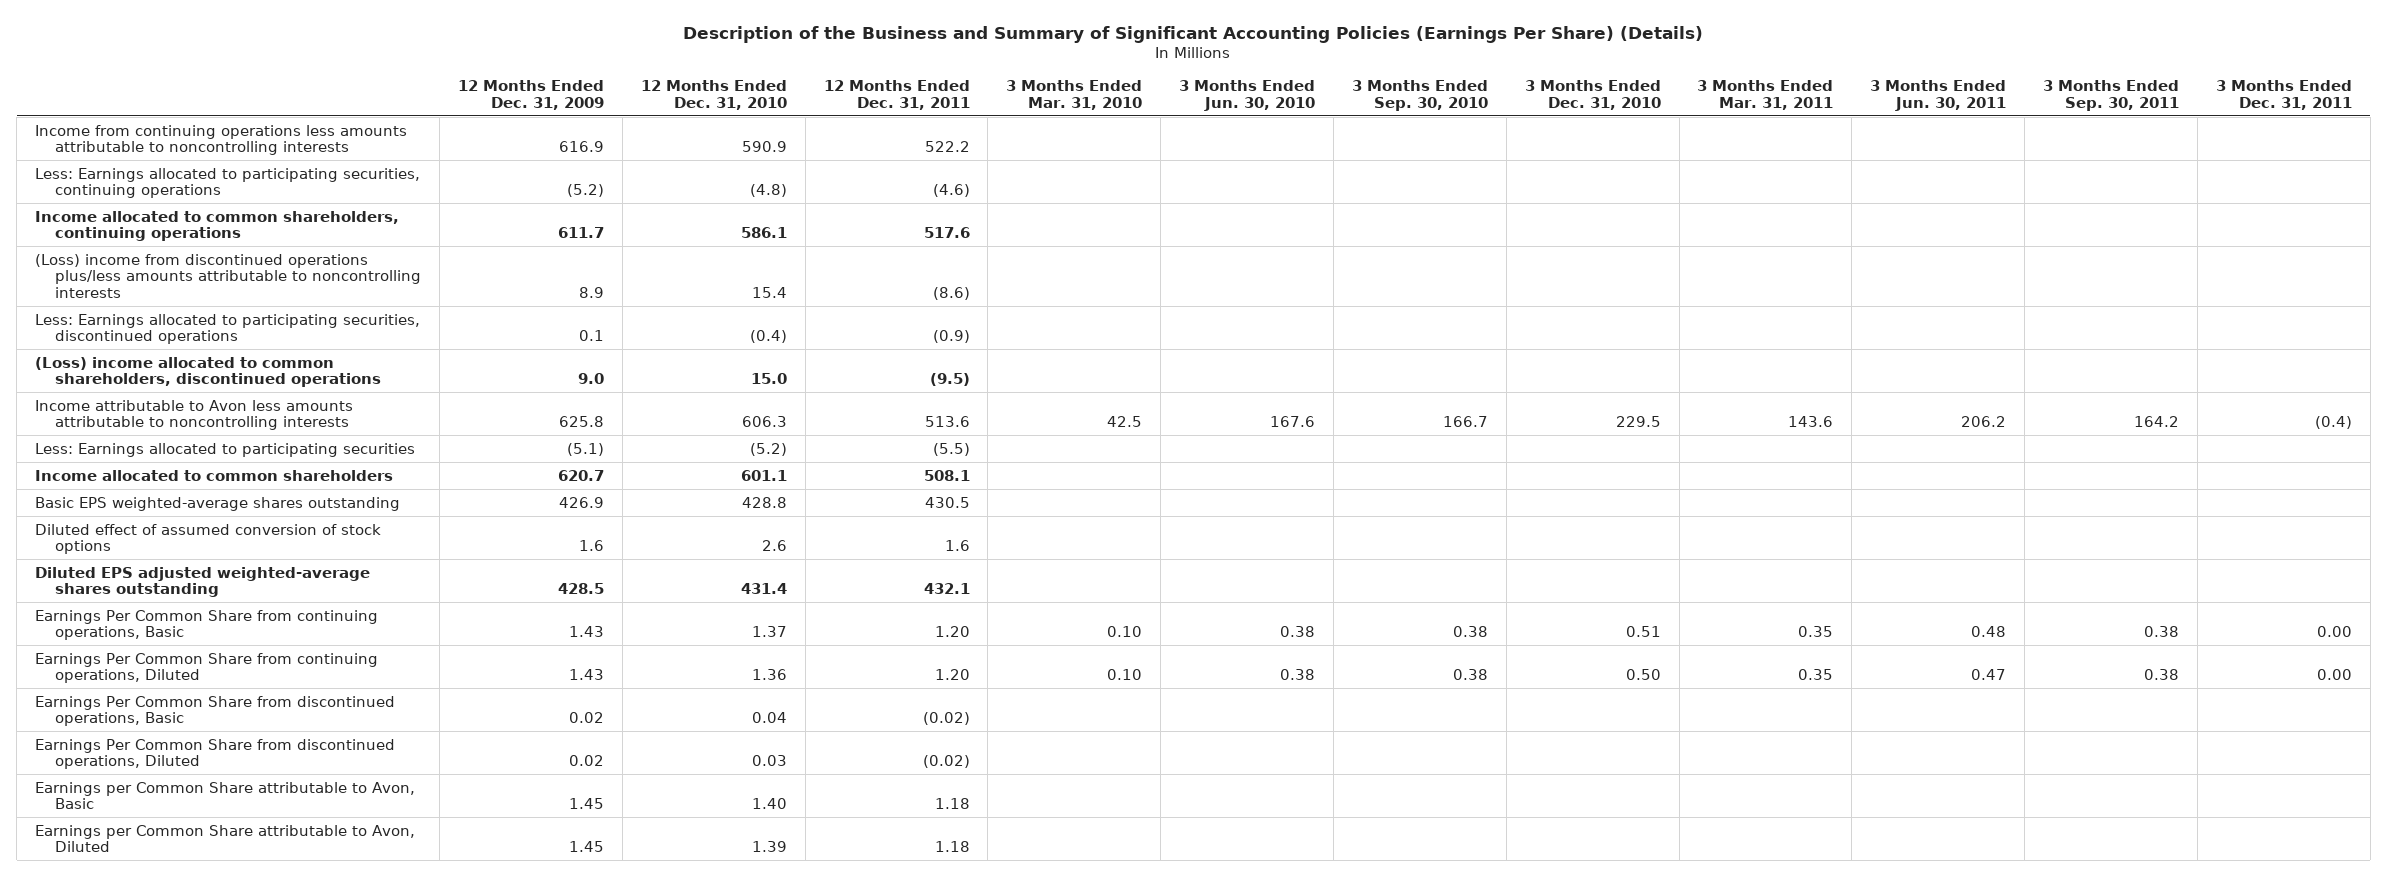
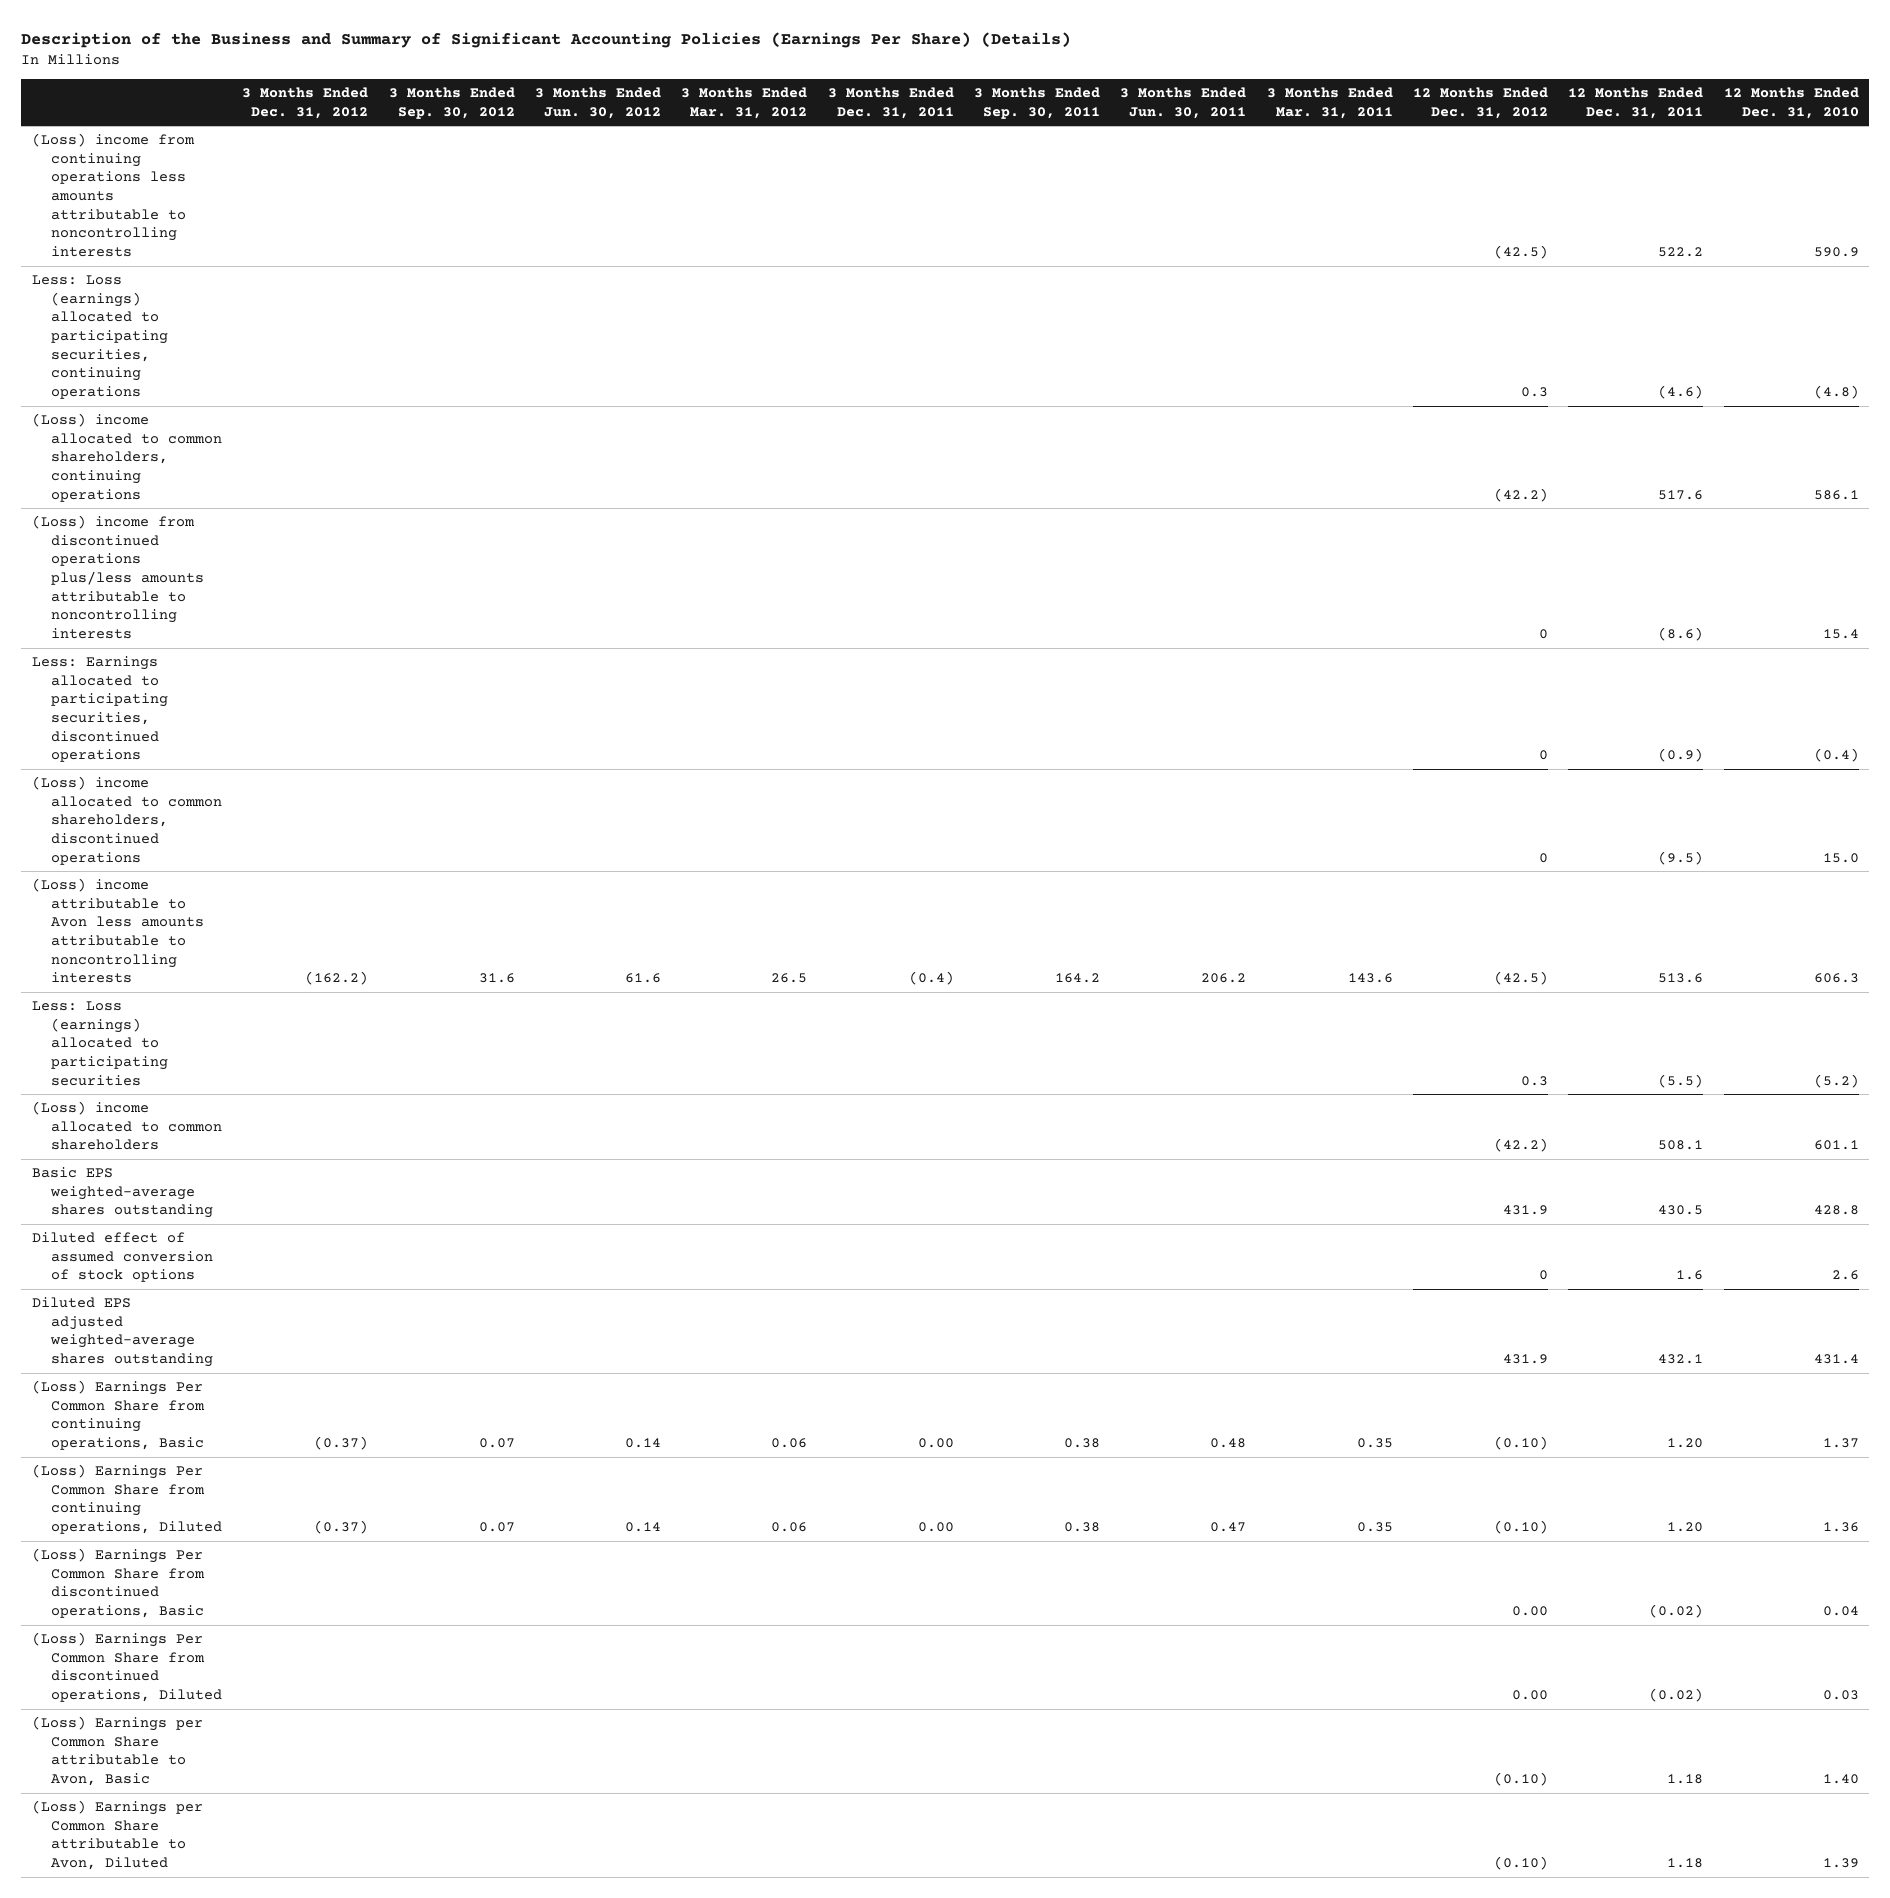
[457,80,604,110] 12 Months Ended Dec. 31, 2009 -> none
[1006,80,1143,110] 3 Months Ended Mar. 31, 2010 -> none
[1179,80,1316,111] 3 Months Ended Jun. 30, 2010 -> none
[1351,80,1488,111] 3 Months Ended Sep. 30, 2010 -> none
[1524,80,1661,110] 3 Months Ended Dec. 31, 2010 -> none
none -> [242,87,369,119] 3 Months Ended Dec. 31, 2012
none -> [388,87,515,119] 3 Months Ended Sep. 30, 2012
none -> [535,87,662,119] 3 Months Ended Jun. 30, 2012
none -> [681,87,808,119] 3 Months Ended Mar. 31, 2012
none -> [1413,87,1549,119] 12 Months Ended Dec. 31, 2012
[34,124,407,156] Income from continuing operations less amounts attributable to noncontrolling interests -> [31,133,195,258] (Loss) income from continuing operations less amounts attributable to noncontrolling interests
[34,167,420,199] Less: Earnings allocated to participating securities, continuing operations -> [31,275,168,400] Less: Loss (earnings) allocated to participating securities, continuing operations
[34,210,399,242] Income allocated to common shareholders, continuing operations -> [31,413,222,502] (Loss) income allocated to common shareholders, continuing operations
[34,399,353,431] Income attributable to Avon less amounts attributable to noncontrolling interests -> [31,878,204,984] (Loss) income attributable to Avon less amounts attributable to noncontrolling interests
[34,442,415,457] Less: Earnings allocated to participating securities -> [31,1001,168,1086] Less: Loss (earnings) allocated to participating securities
[34,469,393,481] Income allocated to common shareholders -> [31,1101,222,1151] (Loss) income allocated to common shareholders
[34,609,378,641] Earnings Per Common Share from continuing operations, Basic -> [31,1380,205,1451] (Loss) Earnings Per Common Share from continuing operations, Basic
[34,652,378,684] Earnings Per Common Share from continuing operations, Diluted -> [31,1464,222,1535] (Loss) Earnings Per Common Share from continuing operations, Diluted
[34,695,395,727] Earnings Per Common Share from discontinued operations, Basic -> [31,1548,205,1619] (Loss) Earnings Per Common Share from discontinued operations, Basic
[34,738,395,770] Earnings Per Common Share from discontinued operations, Diluted -> [31,1632,222,1703] (Loss) Earnings Per Common Share from discontinued operations, Diluted
[34,781,415,810] Earnings per Common Share attributable to Avon, Basic -> [31,1716,203,1787] (Loss) Earnings per Common Share attributable to Avon, Basic
[34,824,415,853] Earnings per Common Share attributable to Avon, Diluted -> [31,1800,203,1871] (Loss) Earnings per Common Share attributable to Avon, Diluted

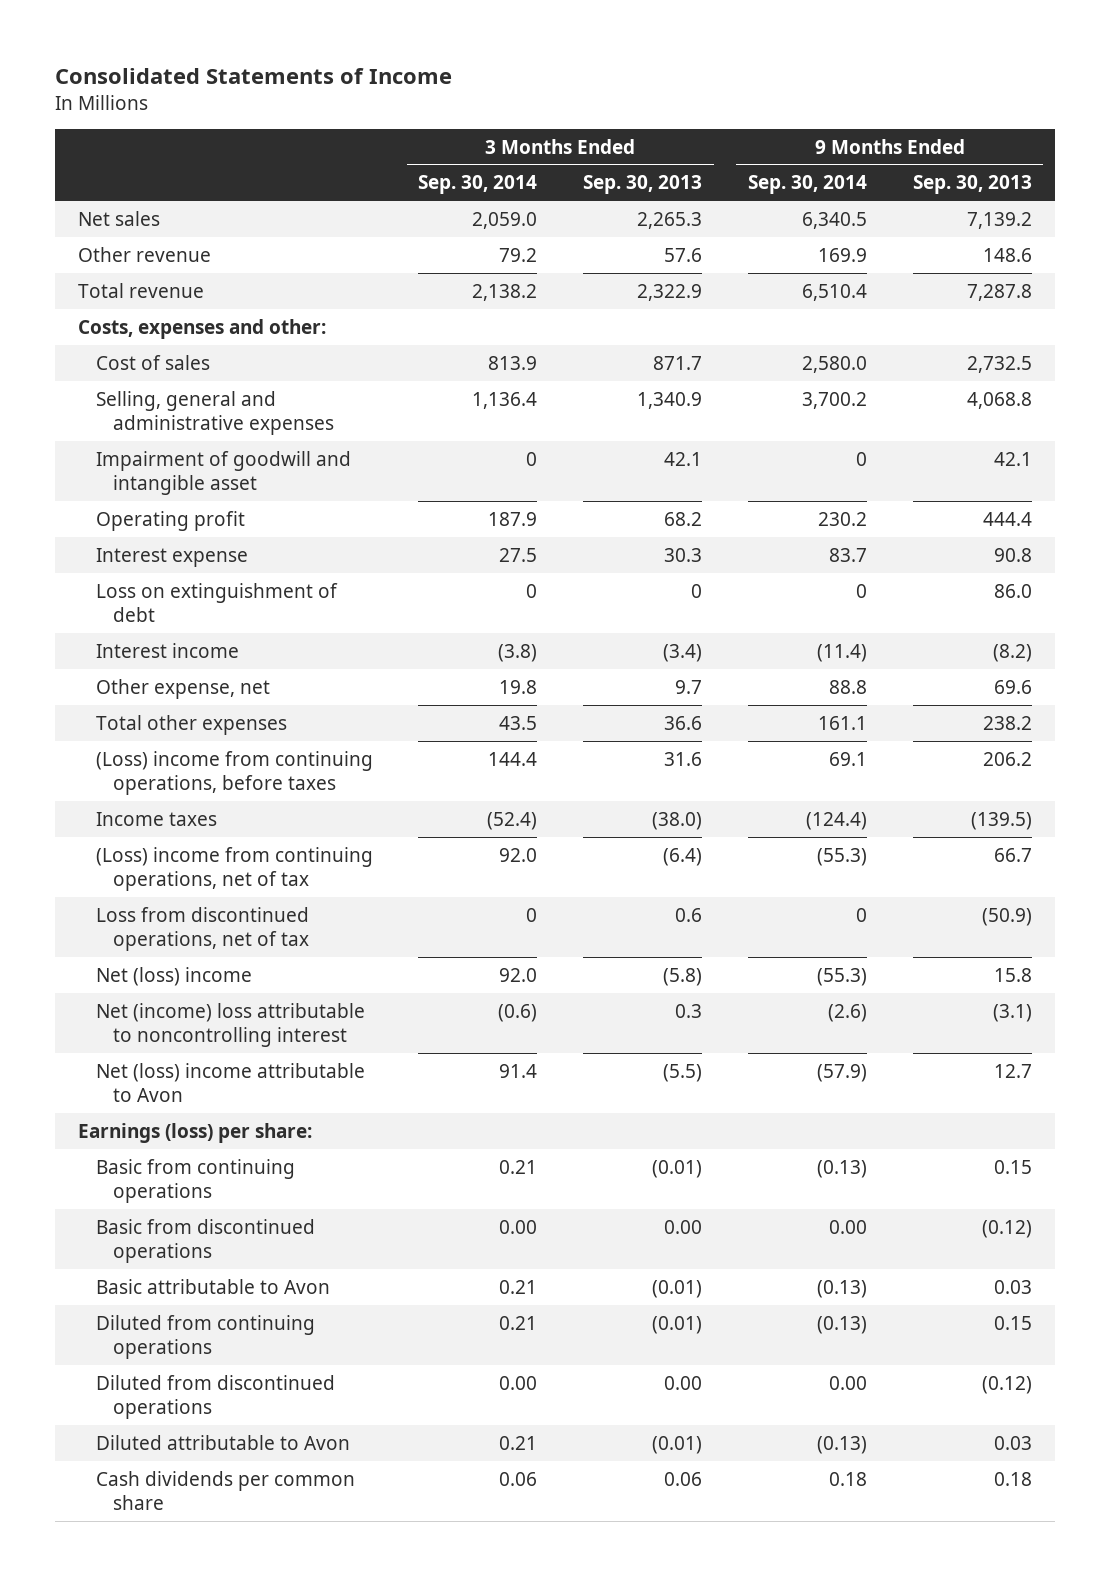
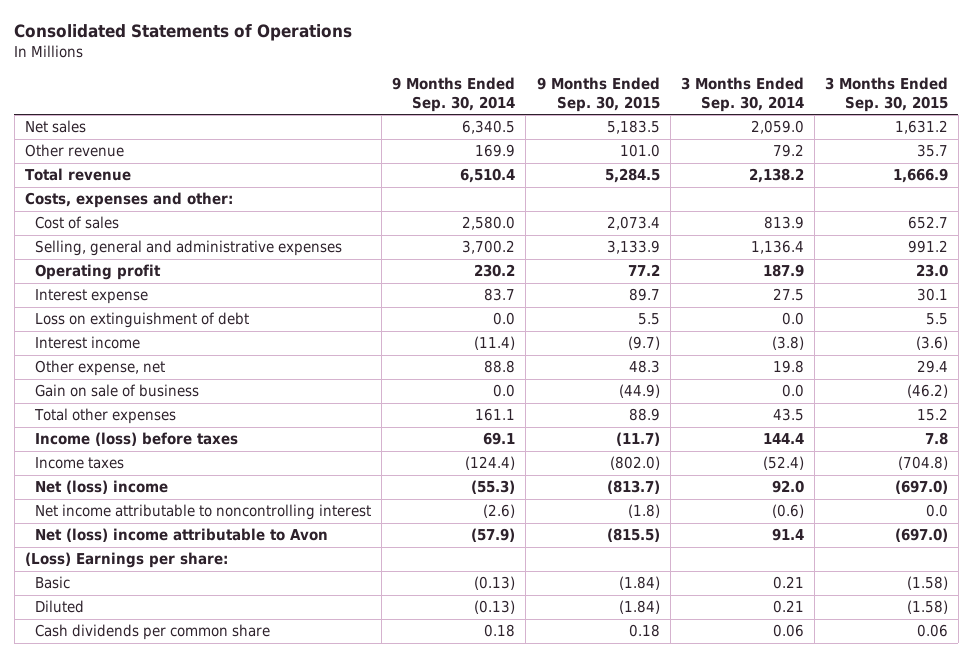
[54,68,452,85] Consolidated Statements of Income -> [14,24,353,42] Consolidated Statements of Operations
[583,175,703,195] Sep. 30, 2013 -> none
[912,175,1032,195] Sep. 30, 2013 -> none
none -> [536,76,660,112] 9 Months Ended Sep. 30, 2015
none -> [824,76,948,112] 3 Months Ended Sep. 30, 2015
[95,450,351,496] Impairment of goodwill and intangible asset -> none
[526,583,538,598] 0 -> [781,312,804,326] 0.0
[855,583,867,598] 0 -> [493,312,516,326] 0.0
none -> [35,384,200,398] Gain on sale of business
[95,750,373,796] (Loss) income from continuing operations, before taxes -> [35,432,239,447] Income (loss) before taxes
[95,846,373,892] (Loss) income from continuing operations, net of tax -> none
[95,906,310,952] Loss from discontinued operations, net of tax -> none
[95,1002,365,1048] Net (income) loss attributable to noncontrolling interest -> [35,504,372,521] Net income attributable to noncontrolling interest
[95,1158,295,1204] Basic from continuing operations -> none
[95,1218,315,1264] Basic from discontinued operations -> none
[95,1314,315,1360] Diluted from continuing operations -> none
[95,1374,335,1420] Diluted from discontinued operations -> none
[77,1122,312,1143] Earnings (loss) per share: -> [24,552,228,569] (Loss) Earnings per share:
[95,1278,330,1294] Basic attributable to Avon -> [35,576,71,590] Basic
[95,1434,350,1450] Diluted attributable to Avon -> [35,600,85,614] Diluted

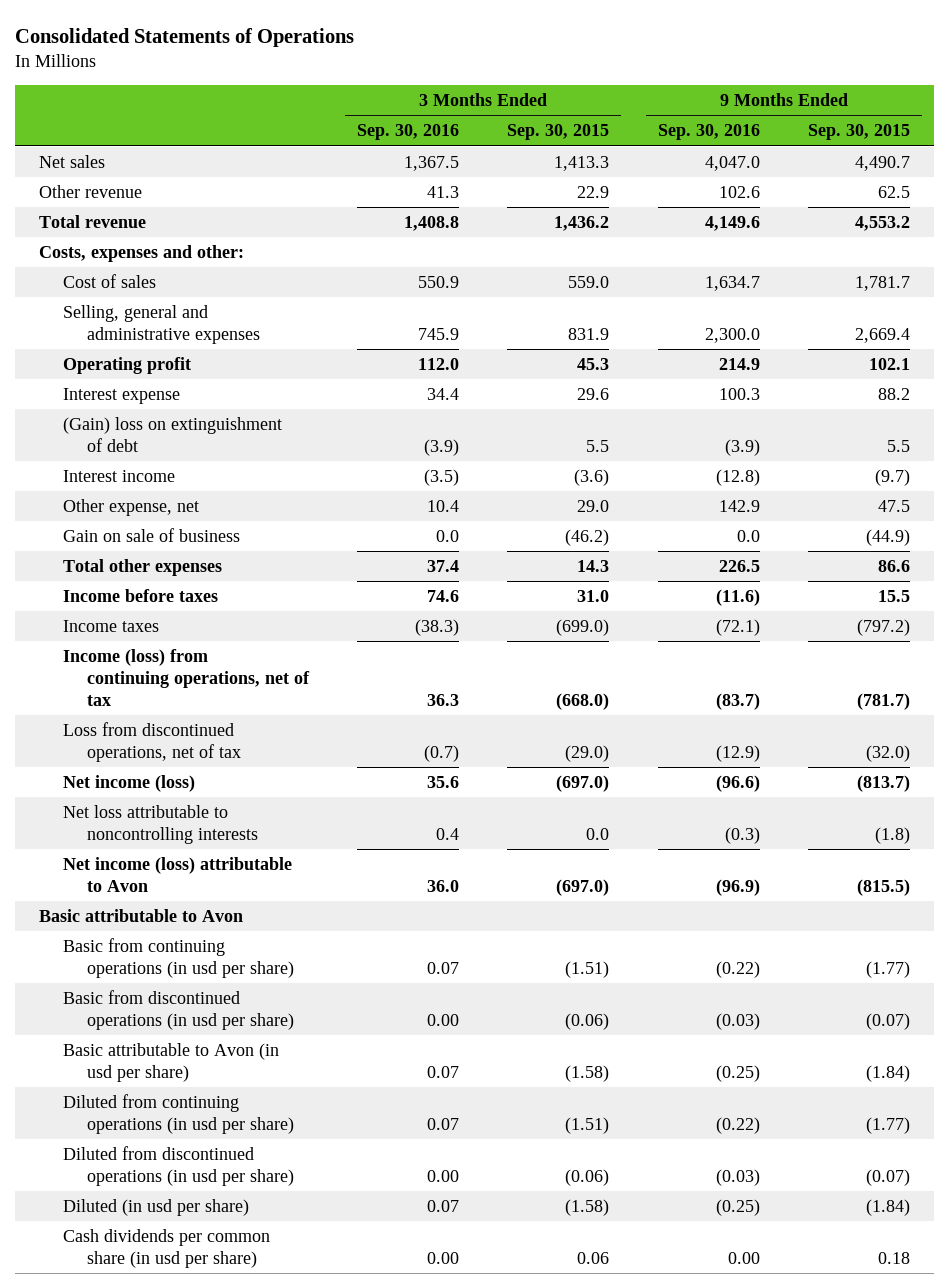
[392,76,516,112] 9 Months Ended Sep. 30, 2014 -> none
[680,76,804,112] 3 Months Ended Sep. 30, 2014 -> none
none -> [357,124,460,141] Sep. 30, 2016
none -> [657,124,760,141] Sep. 30, 2016
[606,120,660,135] 5,183.5 -> [854,156,910,172] 4,490.7
[894,120,948,135] 1,631.2 -> [554,156,610,172] 1,413.3
[619,144,660,158] 101.0 -> [877,186,910,199] 62.5
[916,144,948,158] 35.7 -> [577,186,610,199] 22.9
[604,168,660,184] 5,284.5 -> [854,216,910,232] 4,553.2
[892,168,948,184] 1,666.9 -> [554,216,610,232] 1,436.2
[606,216,660,231] 2,073.4 -> [854,276,910,292] 1,781.7
[907,216,948,230] 652.7 -> [568,276,610,289] 559.0
[606,240,660,255] 3,133.9 -> [854,327,910,343] 2,669.4
[907,240,948,254] 991.2 -> [568,327,610,340] 831.9
[627,264,660,277] 77.2 -> [868,358,910,371] 102.1
[915,264,948,278] 23.0 -> [577,358,610,371] 45.3
[628,288,660,302] 89.7 -> [877,388,910,401] 88.2
[916,288,948,302] 30.1 -> [577,388,610,401] 29.6
[35,312,250,329] Loss on extinguishment of debt -> [62,417,282,452] (Gain) loss on extinguishment of debt
[628,360,660,374] 48.3 -> [877,500,910,513] 47.5
[916,360,948,374] 29.4 -> [577,500,610,513] 29.0
[628,408,660,422] 88.9 -> [877,560,910,573] 86.6
[916,408,948,422] 15.2 -> [577,560,610,573] 14.3
[35,432,239,447] Income (loss) before taxes -> [62,589,218,603] Income before taxes
[615,432,660,447] (11.7) -> [877,590,910,603] 15.5
[924,432,948,446] 7.8 -> [577,590,610,603] 31.0
[609,456,660,471] (802.0) -> [856,619,910,637] (797.2)
[897,456,948,471] (704.8) -> [556,619,610,637] (699.0)
none -> [62,649,310,706] Income (loss) from continuing operations, net of tax
none -> [62,722,241,762] Loss from discontinued operations, net of tax
[35,480,169,495] Net (loss) income -> [62,775,195,793] Net income (loss)
[35,504,372,521] Net income attributable to noncontrolling interest -> [62,805,258,844] Net loss attributable to noncontrolling interests
[35,528,329,543] Net (loss) income attributable to Avon -> [62,857,292,892] Net income (loss) attributable to Avon
[24,552,228,569] (Loss) Earnings per share: -> [38,909,243,923] Basic attributable to Avon
none -> [62,938,294,978] Basic from continuing operations (in usd per share)
none -> [62,990,294,1030] Basic from discontinued operations (in usd per share)
[35,576,71,590] Basic -> [62,1043,279,1082] Basic attributable to Avon (in usd per share)
none -> [62,1094,294,1134] Diluted from continuing operations (in usd per share)
none -> [62,1146,294,1186] Diluted from discontinued operations (in usd per share)
[35,600,85,614] Diluted -> [62,1199,249,1217] Diluted (in usd per share)
[35,624,271,641] Cash dividends per common share -> [62,1229,270,1268] Cash dividends per common share (in usd per share)

